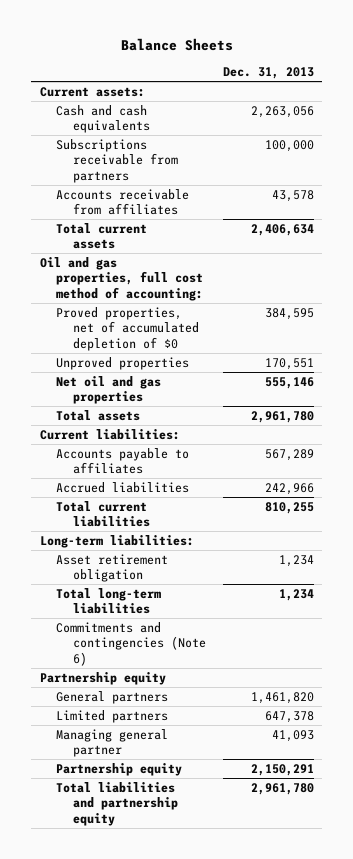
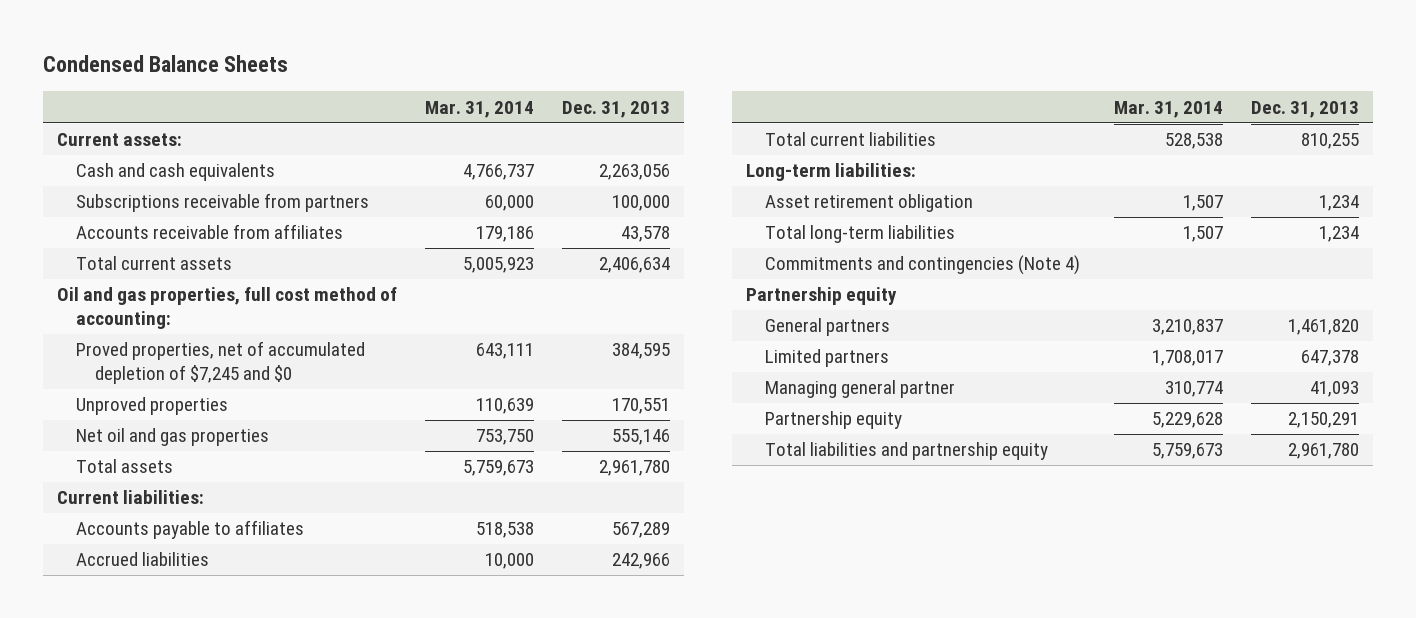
[120,38,233,52] Balance Sheets -> [43,55,289,73] Condensed Balance Sheets
none -> [425,100,535,118] Mar. 31, 2014
[56,306,199,352] Proved properties, net of accumulated depletion of $0 -> [76,341,366,384] Proved properties, net of accumulated depletion of $7,245 and $0
[56,621,206,667] Commitments and contingencies (Note 6) -> [764,255,1080,276] Commitments and contingencies (Note 4)

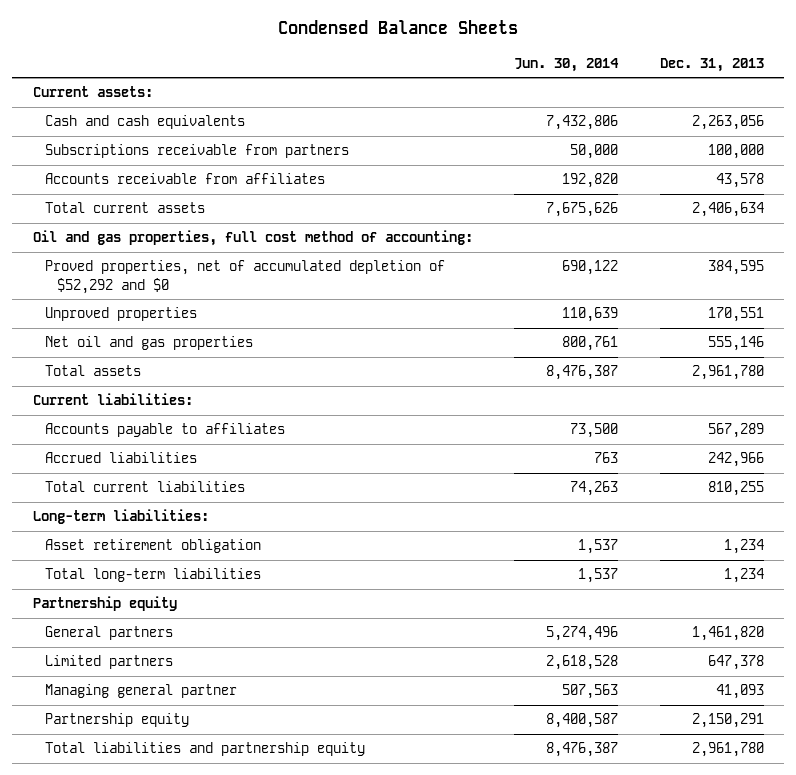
[425,100,535,118] Mar. 31, 2014 -> none
none -> [514,57,620,72] Jun. 30, 2014
[76,341,366,384] Proved properties, net of accumulated depletion of $7,245 and $0 -> [44,260,445,294] Proved properties, net of accumulated depletion of $52,292 and $0
[764,255,1080,276] Commitments and contingencies (Note 4) -> none

